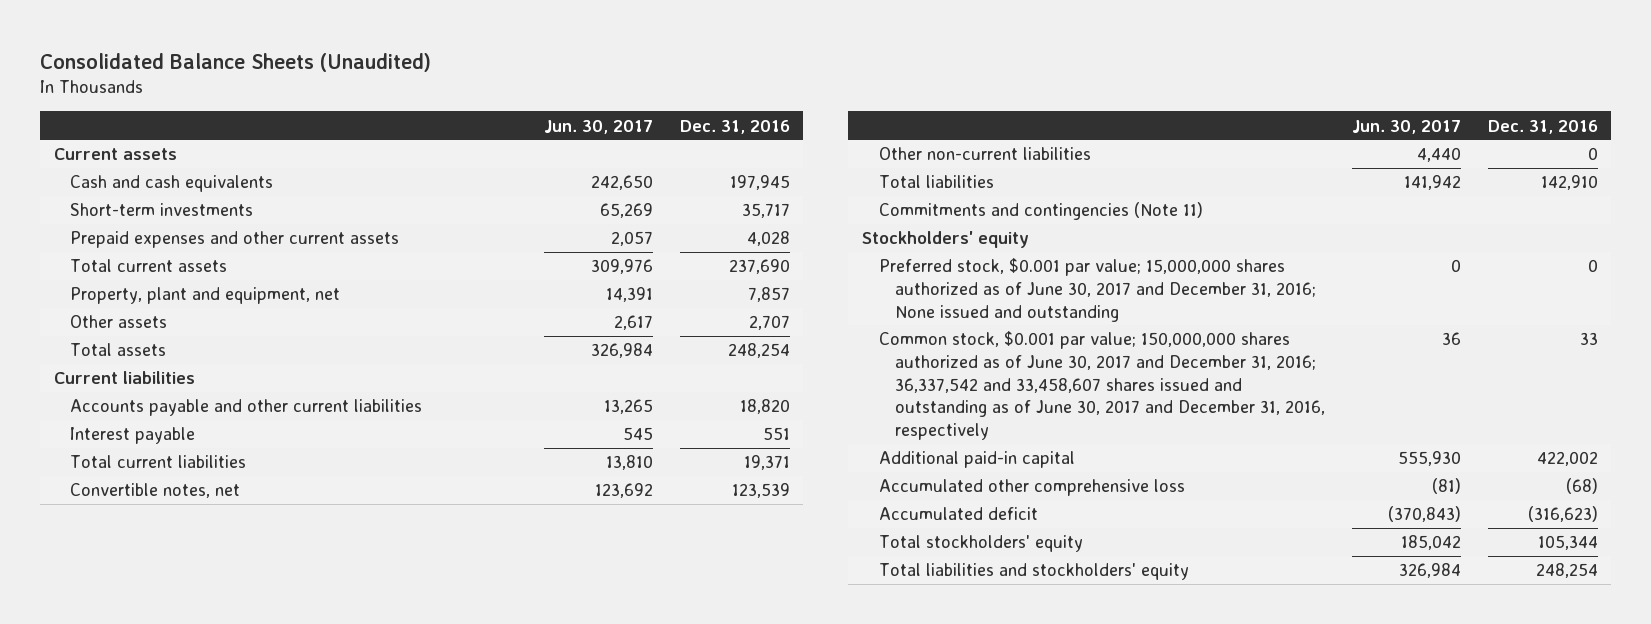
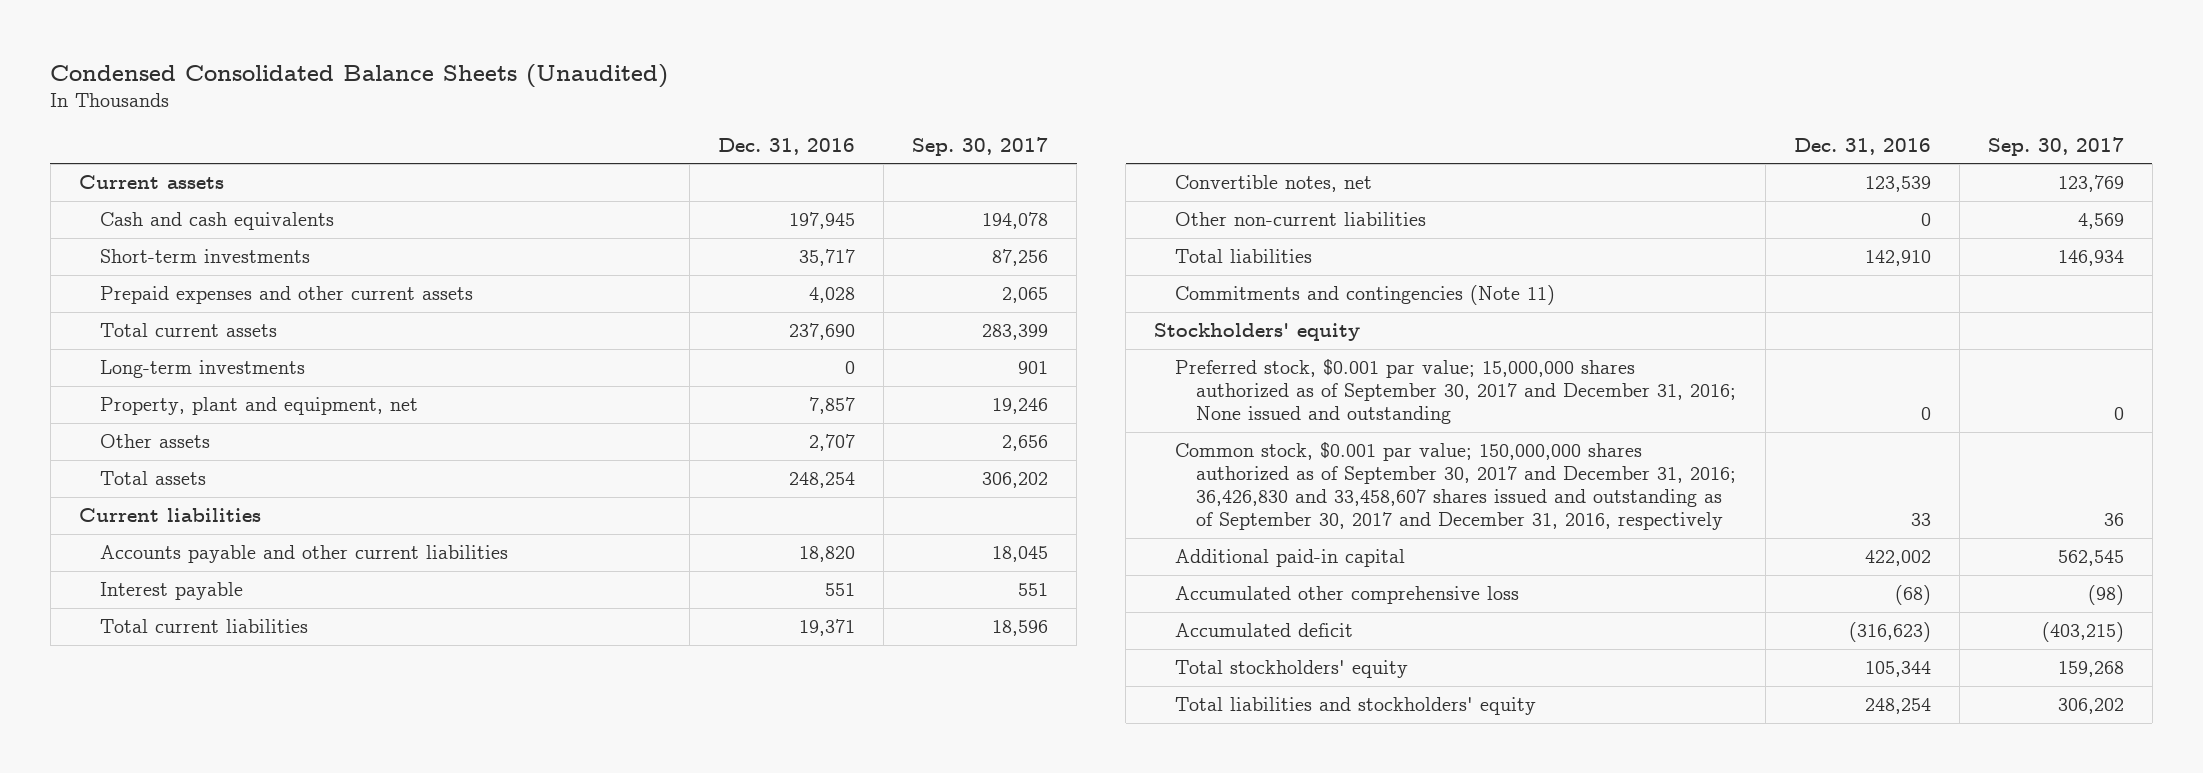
[40,52,432,72] Consolidated Balance Sheets (Unaudited) -> [50,63,669,88] Condensed Consolidated Balance Sheets (Unaudited)
[543,119,653,134] Jun. 30, 2017 -> none
none -> [912,136,1049,156] Sep. 30, 2017
none -> [100,360,306,379] Long-term investments
[878,258,1317,322] Preferred stock, $0.001 par value; 15,000,000 shares authorized as of June 30, 2017 and December 31, 2016; None issued and outstanding -> [1175,359,1737,425] Preferred stock, $0.001 par value; 15,000,000 shares authorized as of September 30, 2017 and December 31, 2016; None issued and outstanding
[878,331,1326,441] Common stock, $0.001 par value; 150,000,000 shares authorized as of June 30, 2017 and December 31, 2016; 36,337,542 and 33,458,607 shares issued and outstanding as of June 30, 2017 and December 31, 2016, respectively -> [1175,442,1737,531] Common stock, $0.001 par value; 150,000,000 shares authorized as of September 30, 2017 and December 31, 2016; 36,426,830 and 33,458,607 shares issued and outstanding as of September 30, 2017 and December 31, 2016, respectively

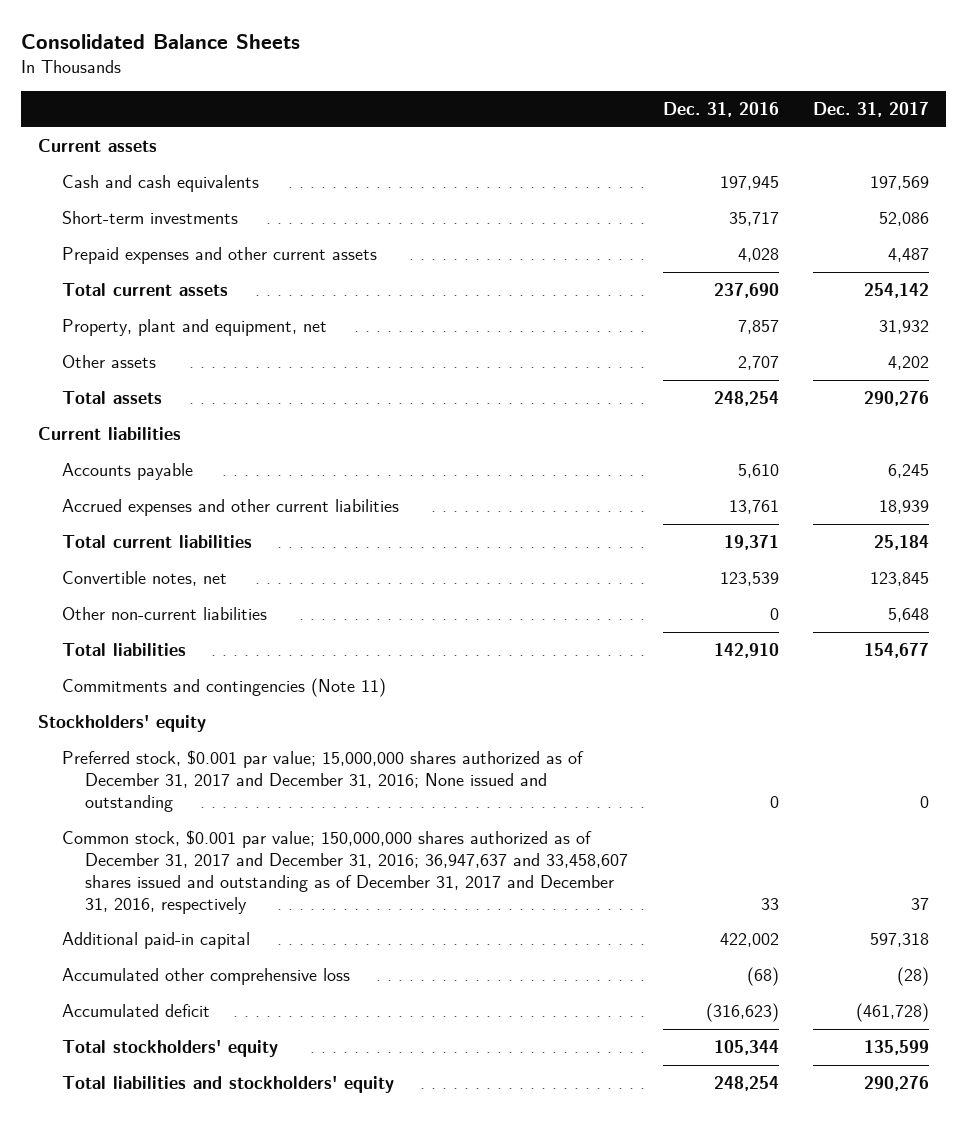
[50,63,669,88] Condensed Consolidated Balance Sheets (Unaudited) -> [20,33,300,49] Consolidated Balance Sheets
[912,136,1049,156] Sep. 30, 2017 -> none
none -> [813,102,930,118] Dec. 31, 2017
[100,360,306,379] Long-term investments -> none
[100,582,244,601] Interest payable -> none
none -> [61,463,193,481] Accounts payable
[100,545,509,564] Accounts payable and other current liabilities -> [61,499,399,517] Accrued expenses and other current liabilities
[799,546,856,563] 18,820 -> [728,500,779,515] 13,761
[1175,359,1737,425] Preferred stock, $0.001 par value; 15,000,000 shares authorized as of September 30, 2017 and December 31, 2016; None issued and outstanding -> [61,750,584,812] Preferred stock, $0.001 par value; 15,000,000 shares authorized as of December 31, 2017 and December 31, 2016; None issued and outstanding
[1175,442,1737,531] Common stock, $0.001 par value; 150,000,000 shares authorized as of September 30, 2017 and December 31, 2016; 36,426,830 and 33,458,607 shares issued and outstanding as of September 30, 2017 and December 31, 2016, respectively -> [61,830,629,914] Common stock, $0.001 par value; 150,000,000 shares authorized as of December 31, 2017 and December 31, 2016; 36,947,637 and 33,458,607 shares issued and outstanding as of December 31, 2017 and December 31, 2016, respectively

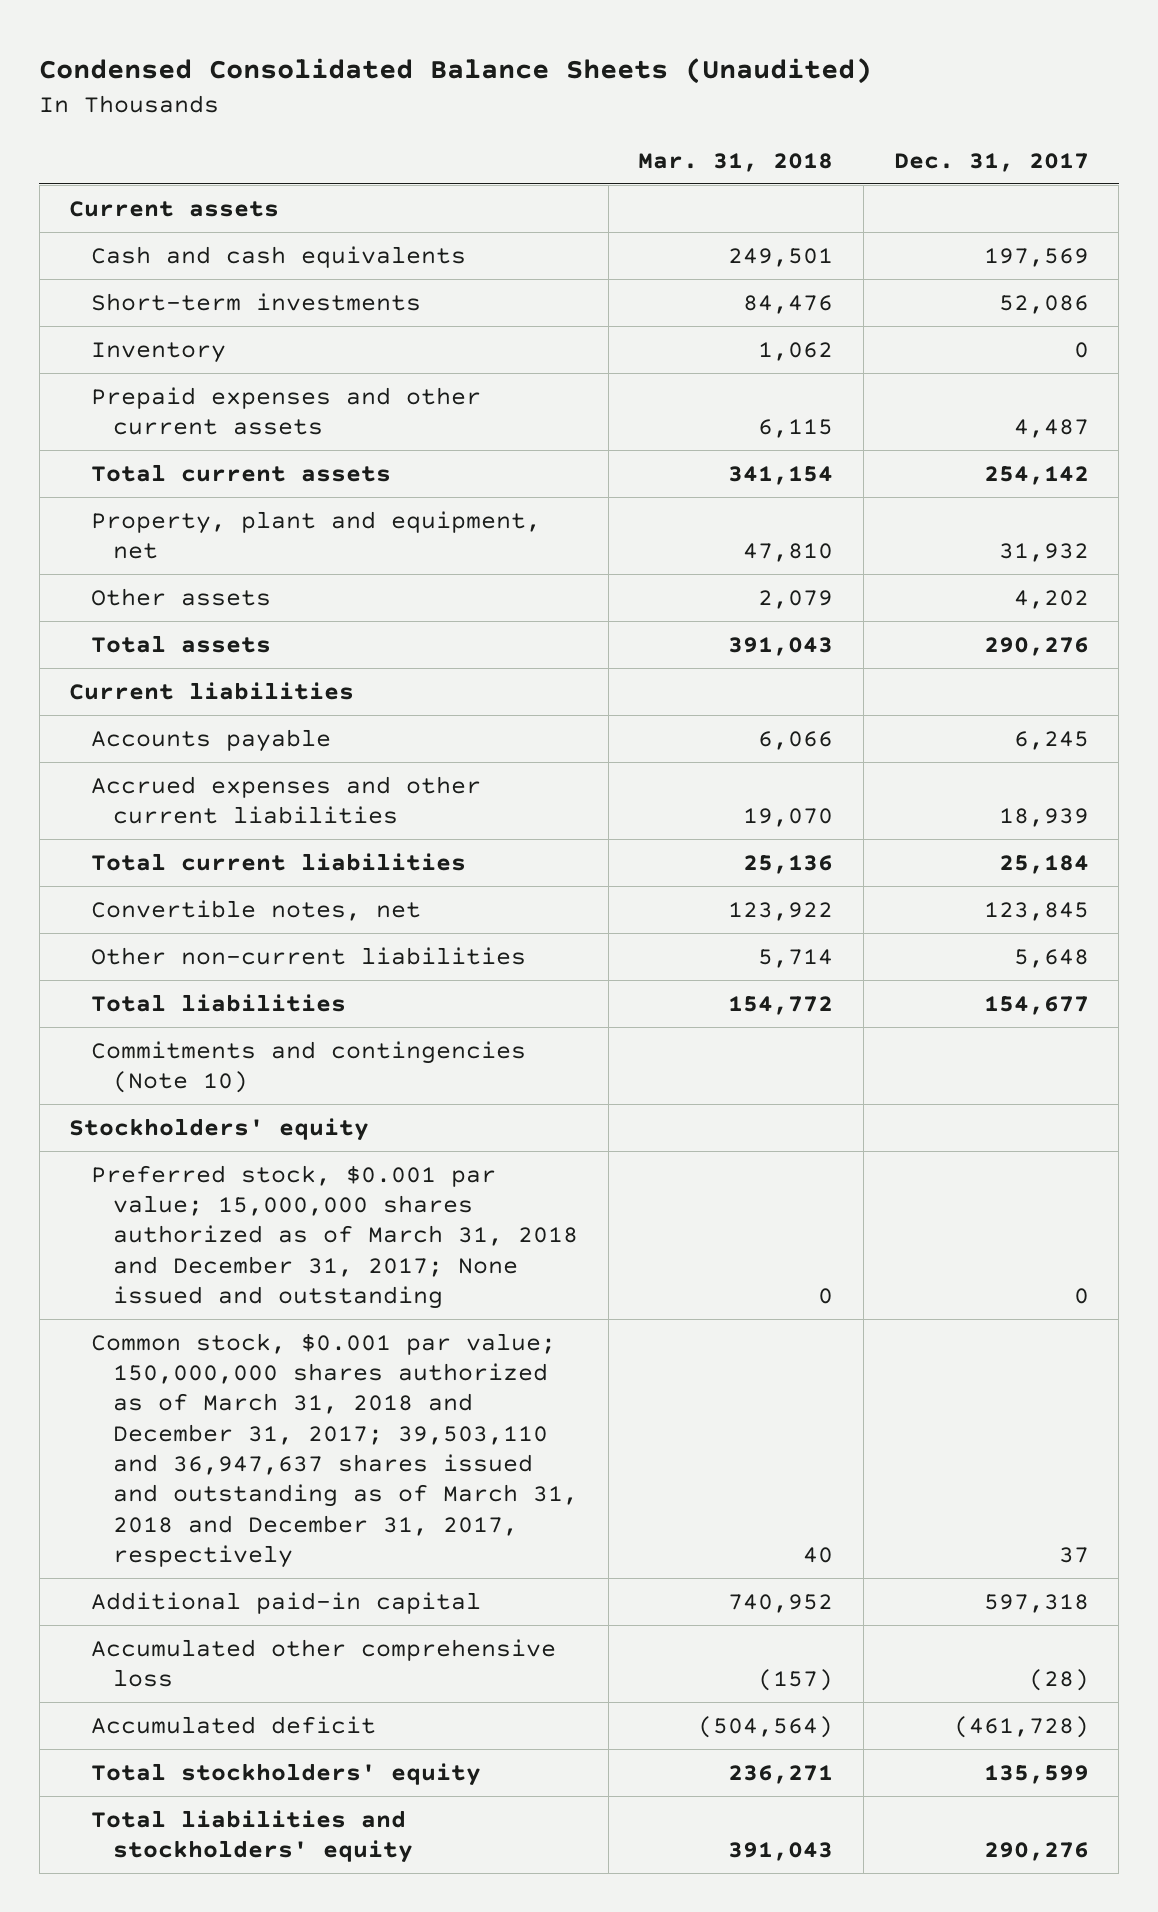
[20,33,300,49] Consolidated Balance Sheets -> [39,58,873,85] Condensed Consolidated Balance Sheets (Unaudited)
[662,102,779,118] Dec. 31, 2016 -> none
none -> [638,152,834,172] Mar. 31, 2018
none -> [91,341,227,363] Inventory
[61,678,386,698] Commitments and contingencies (Note 11) -> [91,1040,527,1094] Commitments and contingencies (Note 10)
[61,750,584,812] Preferred stock, $0.001 par value; 15,000,000 shares authorized as of December 31, 2017 and December 31, 2016; None issued and outstanding -> [91,1164,579,1310] Preferred stock, $0.001 par value; 15,000,000 shares authorized as of March 31, 2018 and December 31, 2017; None issued and outstanding
[61,830,629,914] Common stock, $0.001 par value; 150,000,000 shares authorized as of December 31, 2017 and December 31, 2016; 36,947,637 and 33,458,607 shares issued and outstanding as of December 31, 2017 and December 31, 2016, respectively -> [91,1332,579,1569] Common stock, $0.001 par value; 150,000,000 shares authorized as of March 31, 2018 and December 31, 2017; 39,503,110 and 36,947,637 shares issued and outstanding as of March 31, 2018 and December 31, 2017, respectively

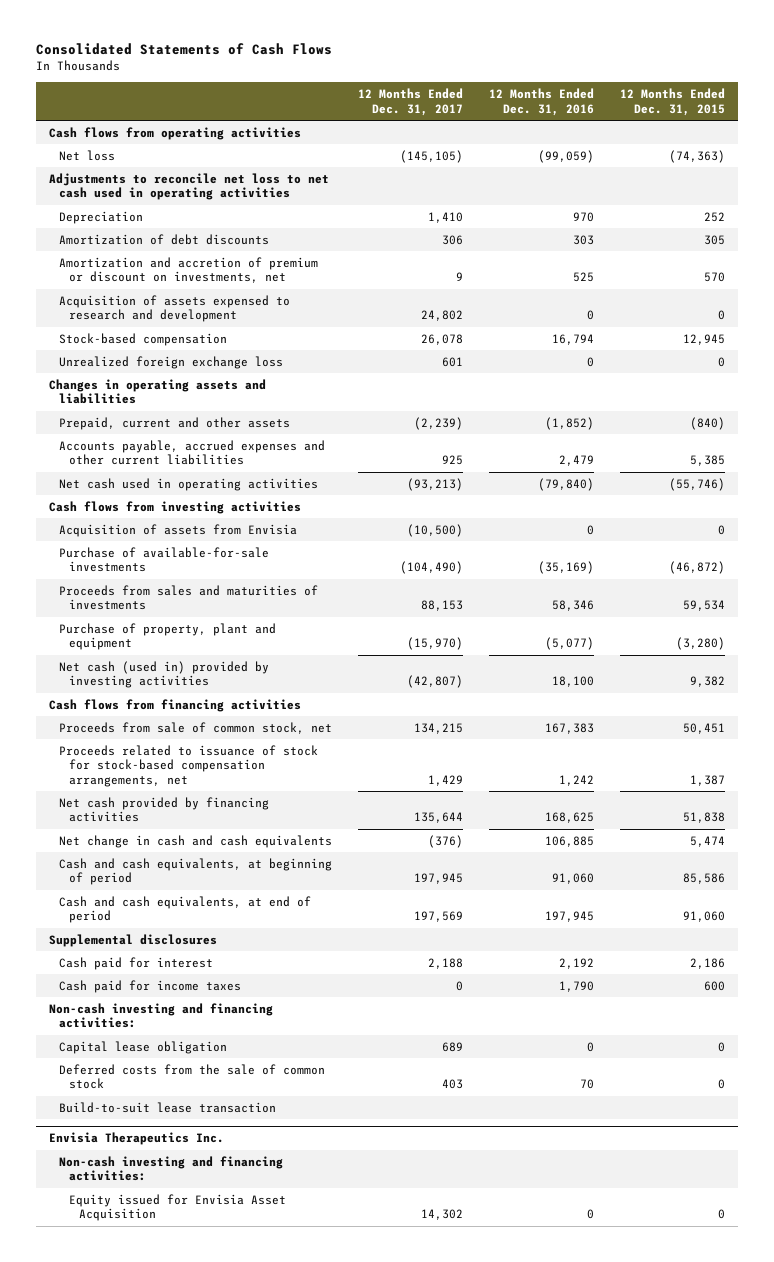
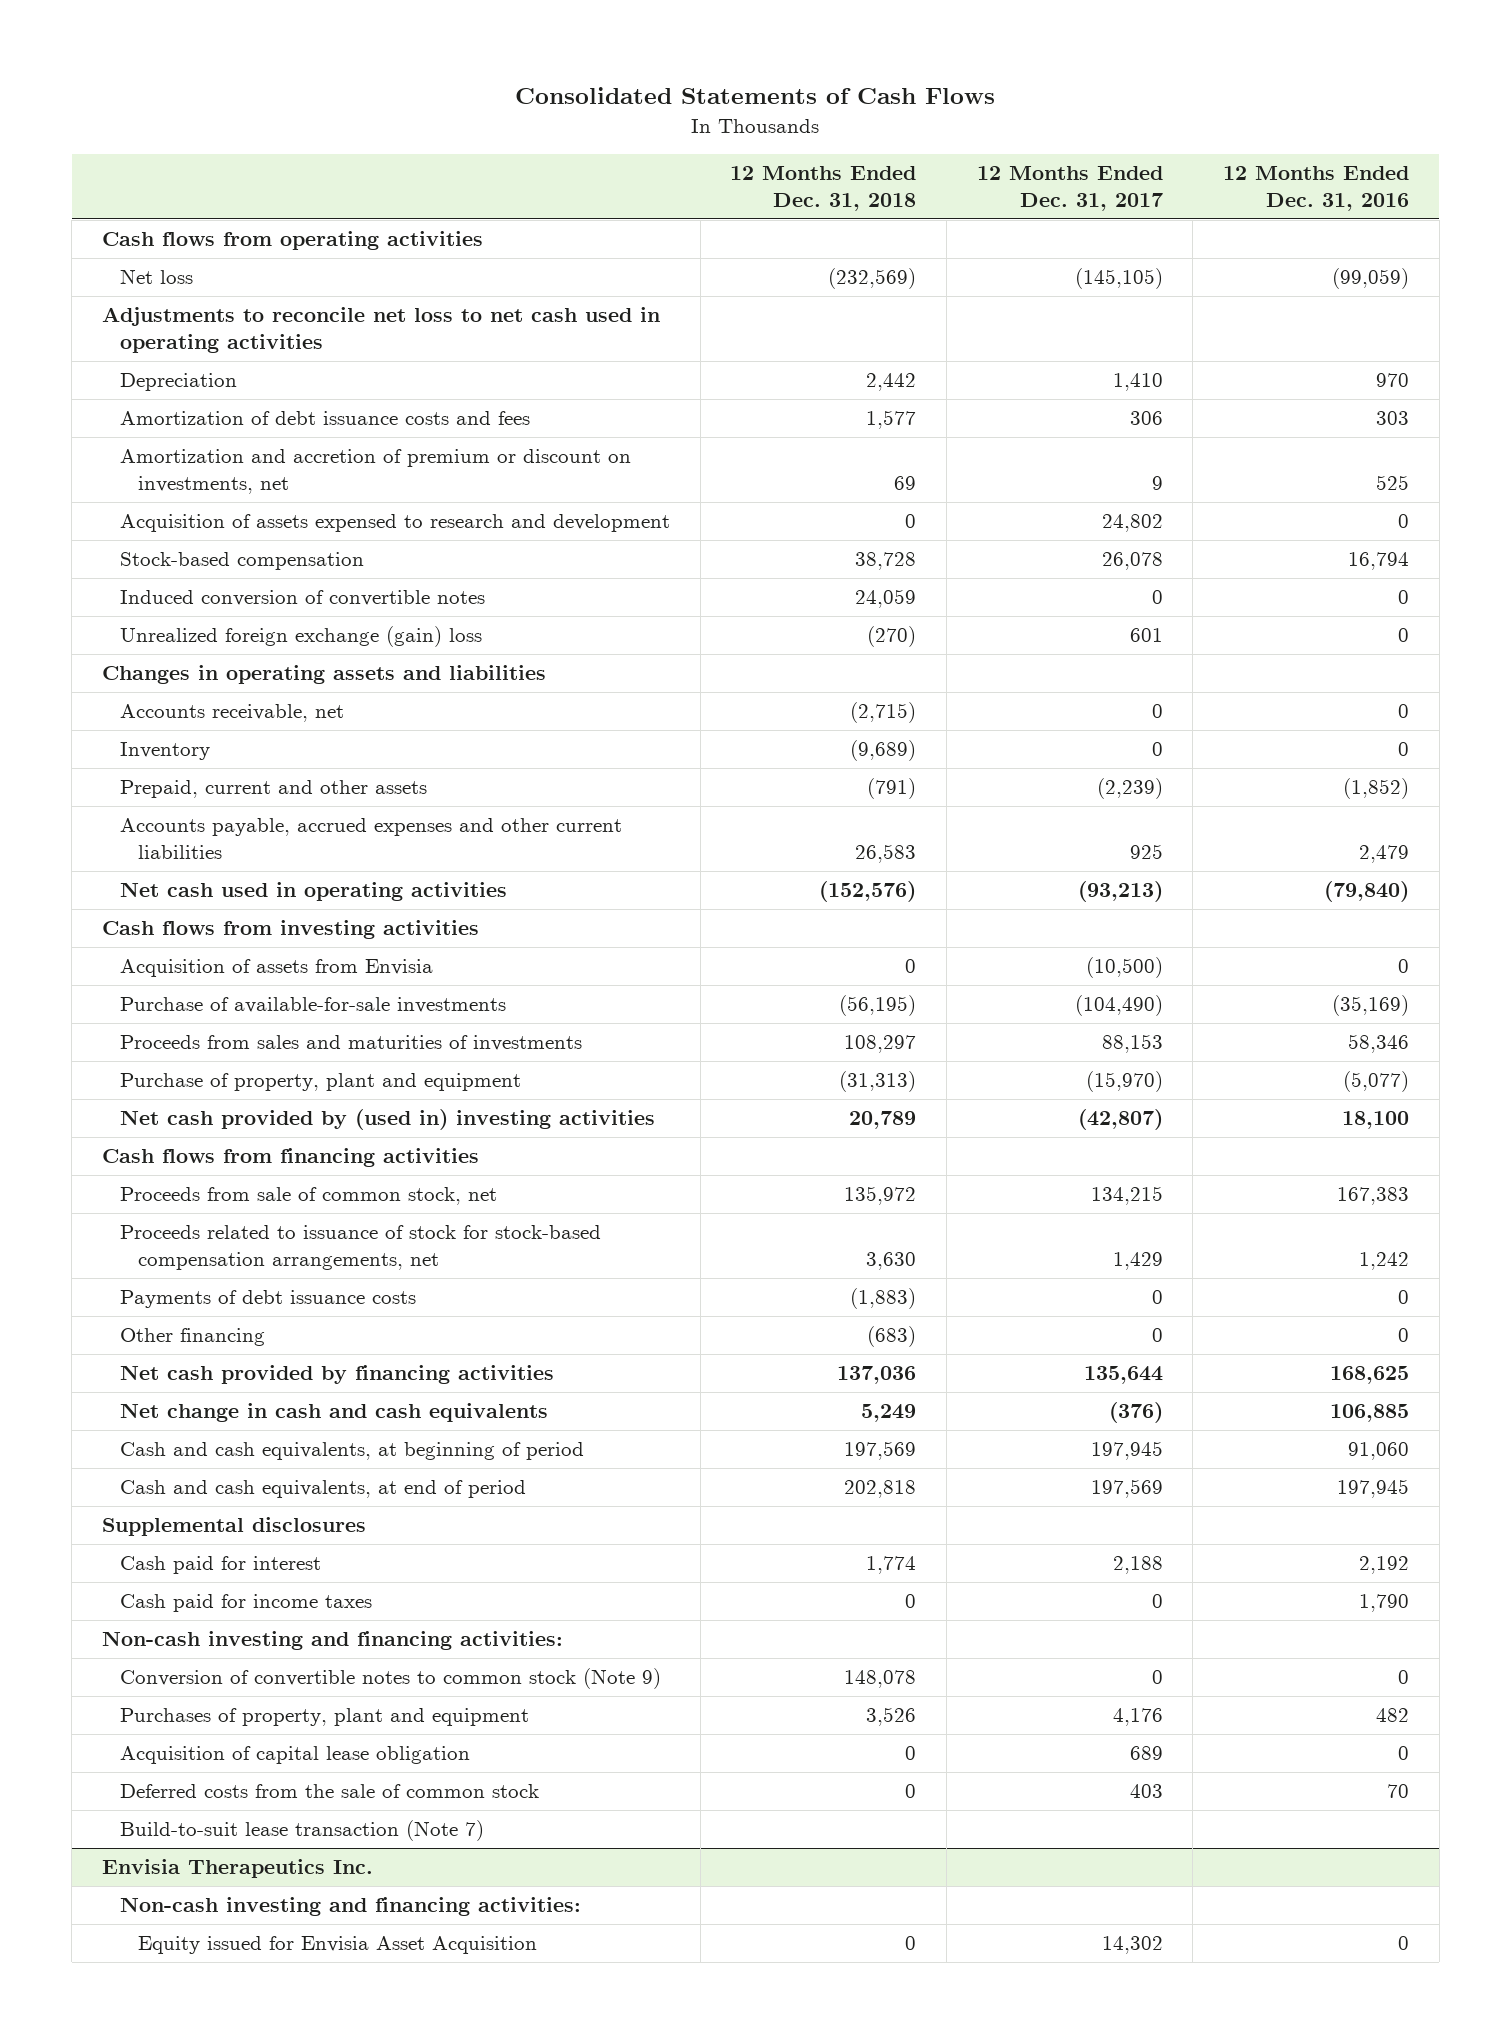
[619,87,725,116] 12 Months Ended Dec. 31, 2015 -> none
none -> [730,165,917,212] 12 Months Ended Dec. 31, 2018
[59,233,270,245] Amortization of debt discounts -> [120,411,531,426] Amortization of debt issuance costs and fees
none -> [120,590,486,607] Induced conversion of convertible notes
[59,355,284,369] Unrealized foreign exchange loss -> [120,626,483,648] Unrealized foreign exchange (gain) loss
none -> [120,704,345,723] Accounts receivable, net
none -> [120,742,211,761] Inventory
[59,660,270,689] Net cash (used in) provided by investing activities -> [120,1109,656,1131] Net cash provided by (used in) investing activities
none -> [120,1290,417,1309] Payments of debt issuance costs
none -> [120,1328,266,1347] Other financing
none -> [120,1668,662,1690] Conversion of convertible notes to common stock (Note 9)
none -> [120,1708,530,1727] Purchases of property, plant and equipment
[59,1040,228,1054] Capital lease obligation -> [120,1746,471,1765] Acquisition of capital lease obligation
[59,1101,277,1113] Build-to-suit lease transaction -> [120,1820,485,1842] Build-to-suit lease transaction (Note 7)

